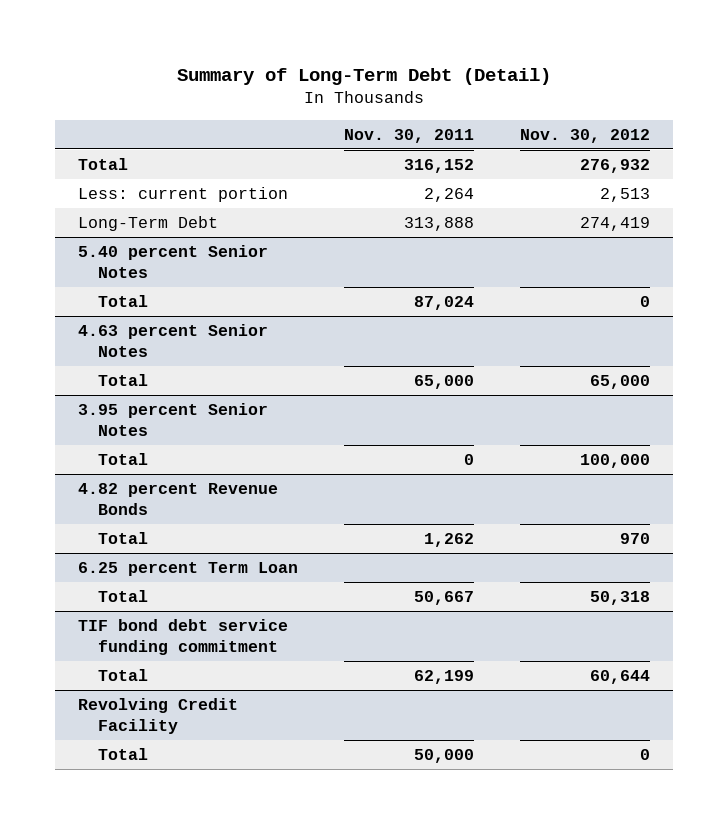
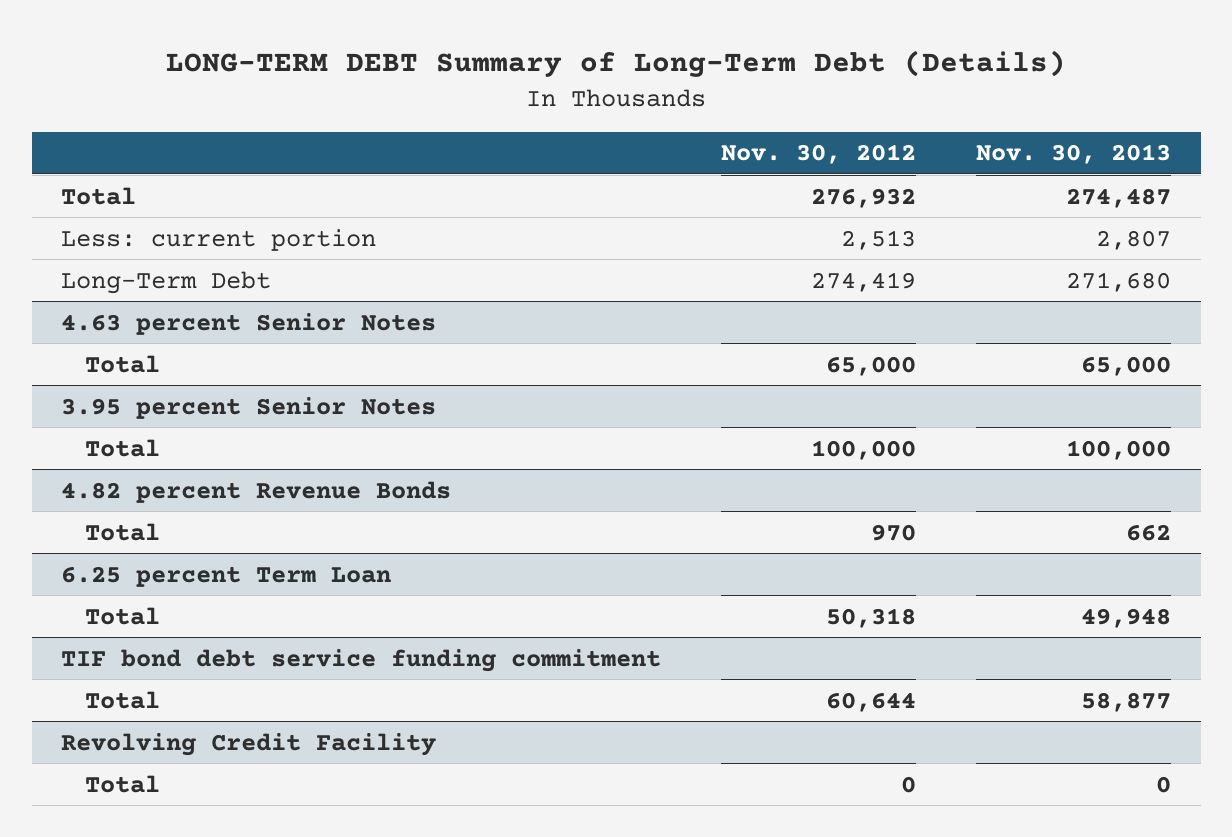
[176,67,551,85] Summary of Long-Term Debt (Detail) -> [166,50,1067,78] LONG-TERM DEBT Summary of Long-Term Debt (Details)
[343,128,474,143] Nov. 30, 2011 -> none
none -> [975,144,1171,165] Nov. 30, 2013
[77,245,268,278] 5.40 percent Senior Notes -> none
[98,295,149,308] Total -> none

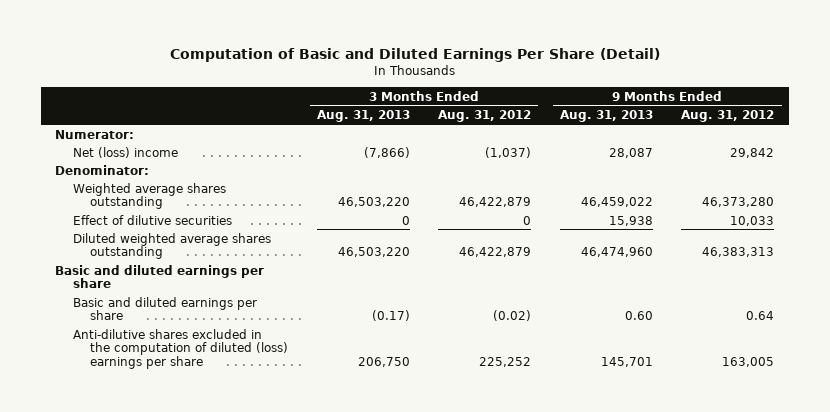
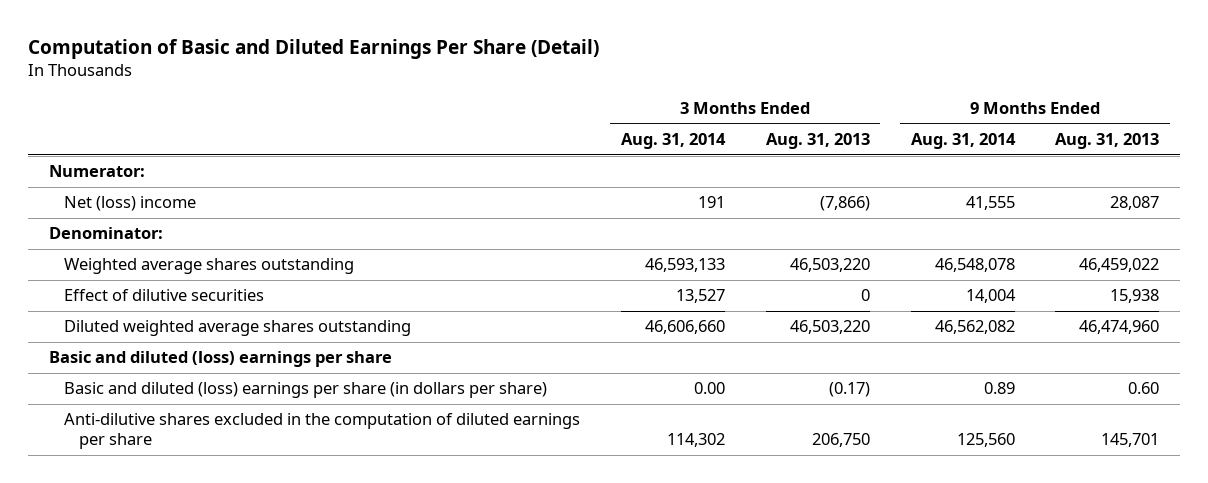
[438,110,532,123] Aug. 31, 2012 -> none
[681,110,775,123] Aug. 31, 2012 -> none
none -> [620,133,726,150] Aug. 31, 2014
none -> [910,133,1016,150] Aug. 31, 2014
[55,264,265,289] Basic and diluted earnings per share -> [48,351,392,368] Basic and diluted (loss) earnings per share
[72,296,257,321] Basic and diluted earnings per share -> [63,382,547,399] Basic and diluted (loss) earnings per share (in dollars per share)
[72,328,289,370] Anti-dilutive shares excluded in the computation of diluted (loss) earnings per share -> [63,413,580,450] Anti-dilutive shares excluded in the computation of diluted earnings per share

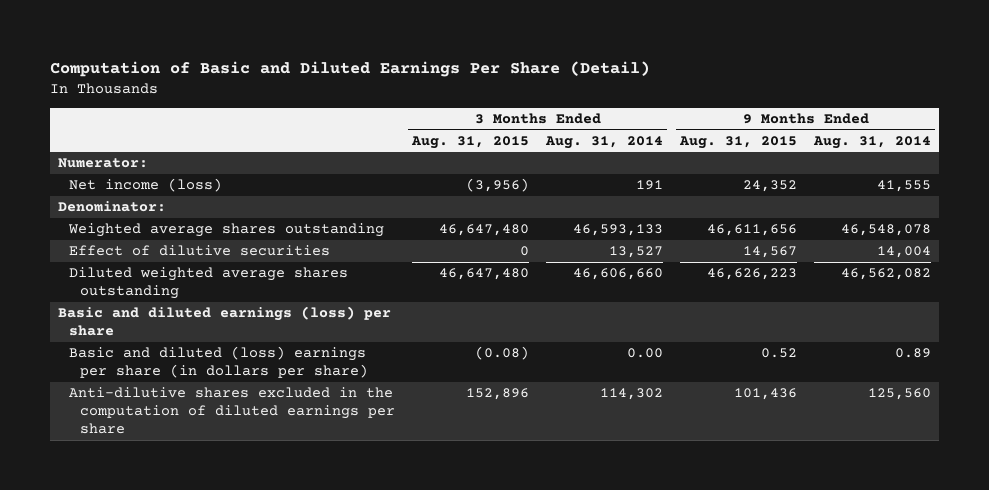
[765,133,870,150] Aug. 31, 2013 -> none
[1055,133,1160,150] Aug. 31, 2013 -> none
none -> [411,135,530,149] Aug. 31, 2015
none -> [679,135,798,149] Aug. 31, 2015
[63,196,196,212] Net (loss) income -> [69,178,223,193] Net income (loss)
[48,351,392,368] Basic and diluted (loss) earnings per share -> [58,306,392,337] Basic and diluted earnings (loss) per share

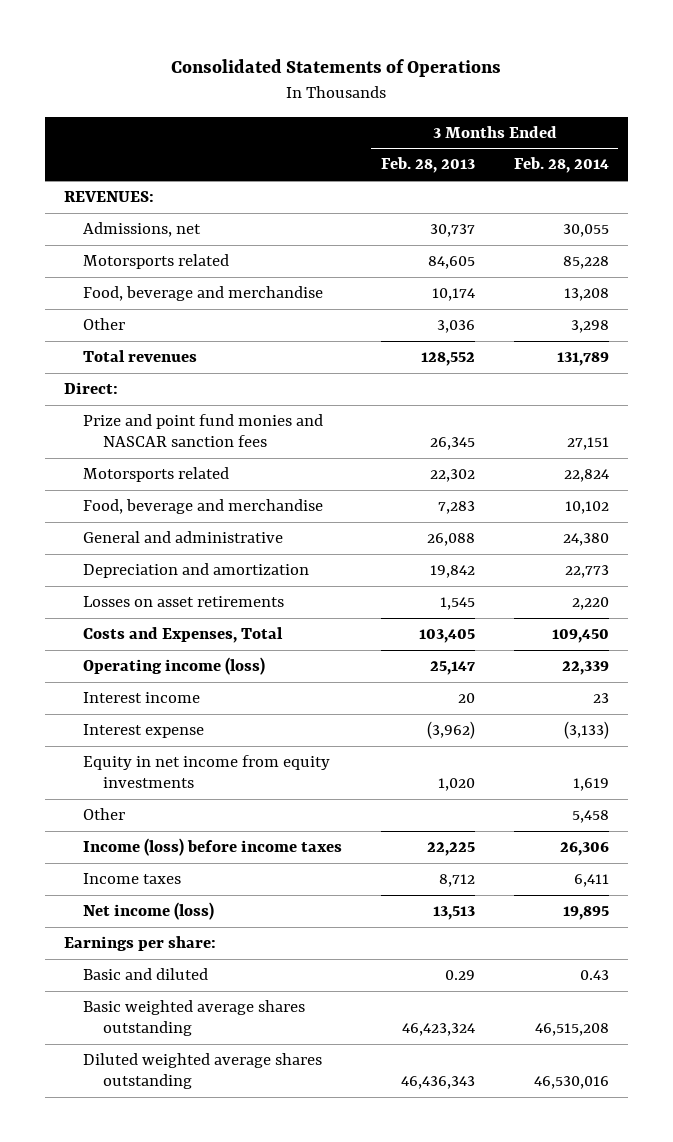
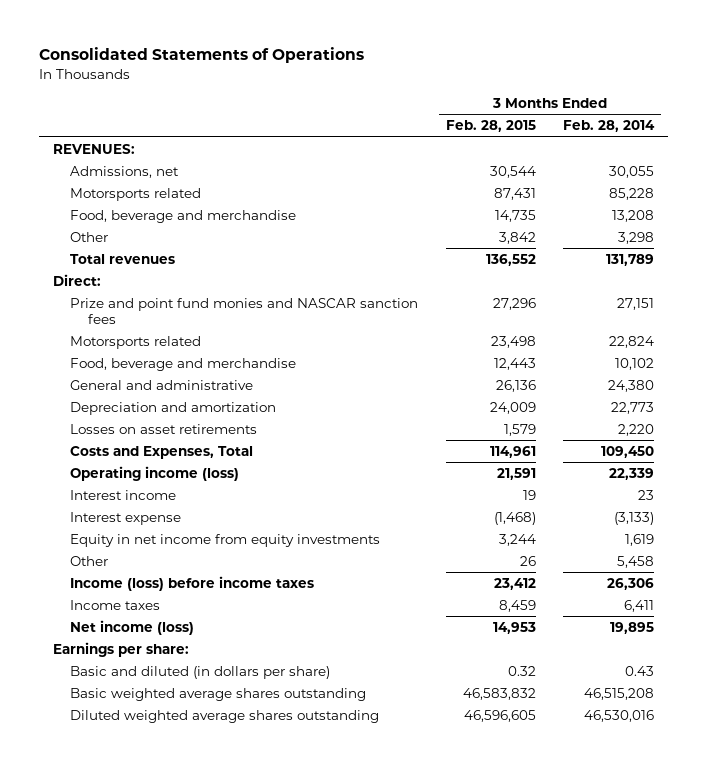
[381,157,476,174] Feb. 28, 2013 -> none
none -> [445,120,536,133] Feb. 28, 2015
[83,968,209,981] Basic and diluted -> [70,665,331,679] Basic and diluted (in dollars per share)

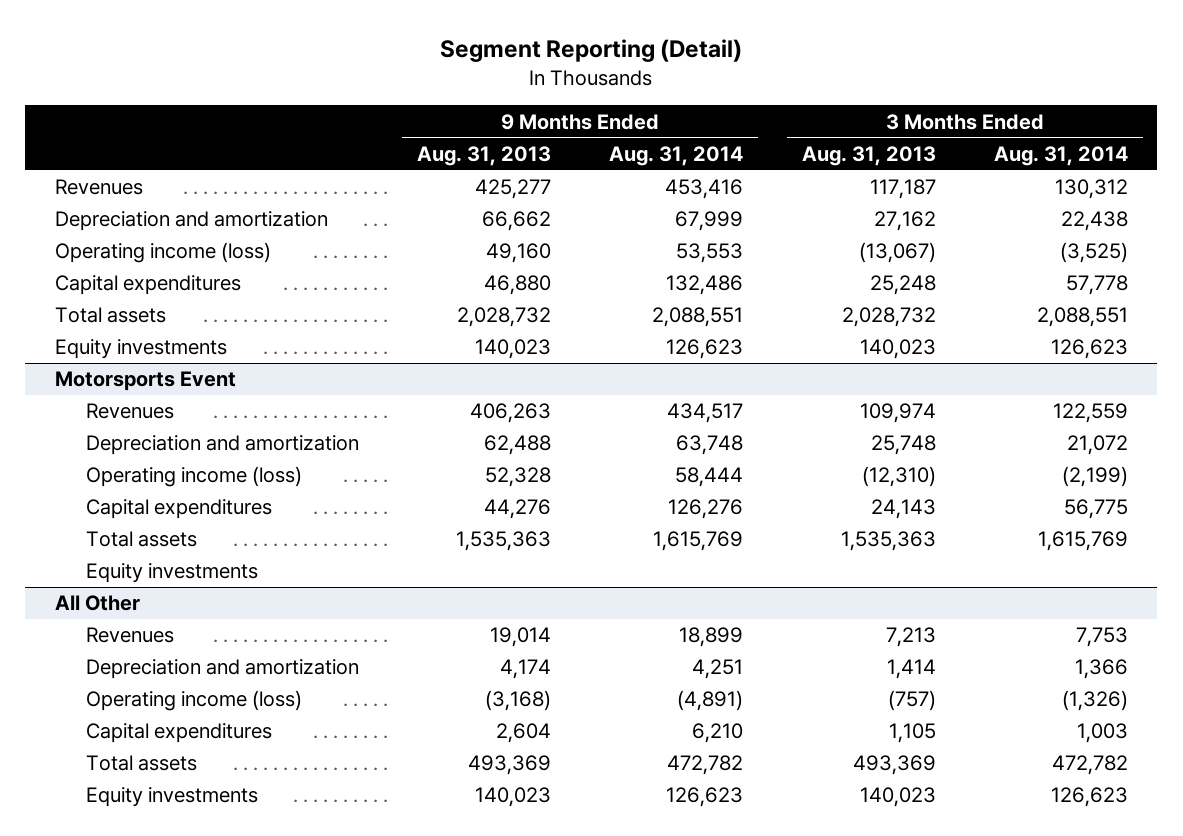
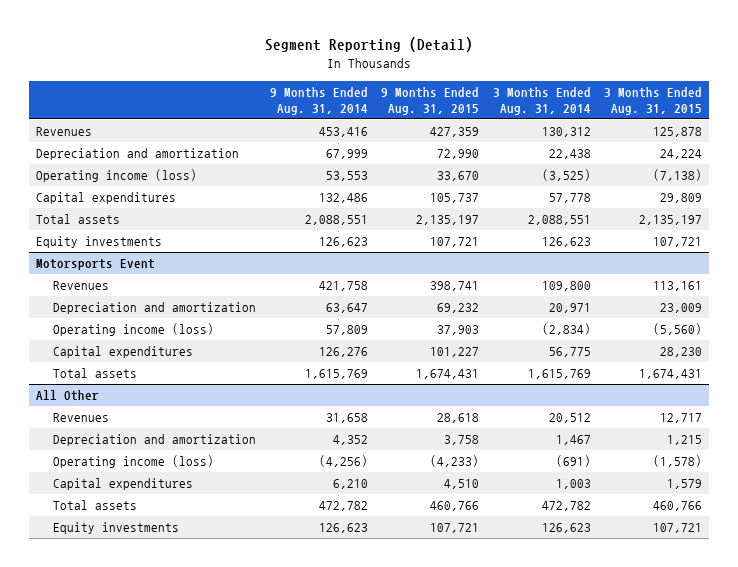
[417,145,552,166] Aug. 31, 2013 -> none
[801,145,936,166] Aug. 31, 2013 -> none
none -> [381,86,480,115] 9 Months Ended Aug. 31, 2015
none -> [604,86,703,115] 3 Months Ended Aug. 31, 2015
[667,403,744,424] 434,517 -> [318,281,368,292] 421,758
[1053,403,1129,424] 122,559 -> [541,281,591,292] 109,800
[676,435,744,456] 63,748 -> [325,303,368,314] 63,647
[1067,435,1129,456] 21,072 -> [548,303,591,314] 20,971
[675,467,744,488] 58,444 -> [325,325,368,336] 57,809
[1062,466,1129,488] (2,199) -> [541,323,591,336] (2,834)
[85,563,258,584] Equity investments -> none
[679,627,744,648] 18,899 -> [325,413,368,424] 31,658
[1076,627,1129,648] 7,753 -> [548,413,591,424] 20,512
[692,659,744,680] 4,251 -> [332,435,368,446] 4,352
[1075,659,1129,680] 1,366 -> [555,435,591,446] 1,467
[677,690,744,712] (4,891) -> [318,455,368,468] (4,256)
[1062,690,1129,712] (1,326) -> [555,455,591,468] (691)

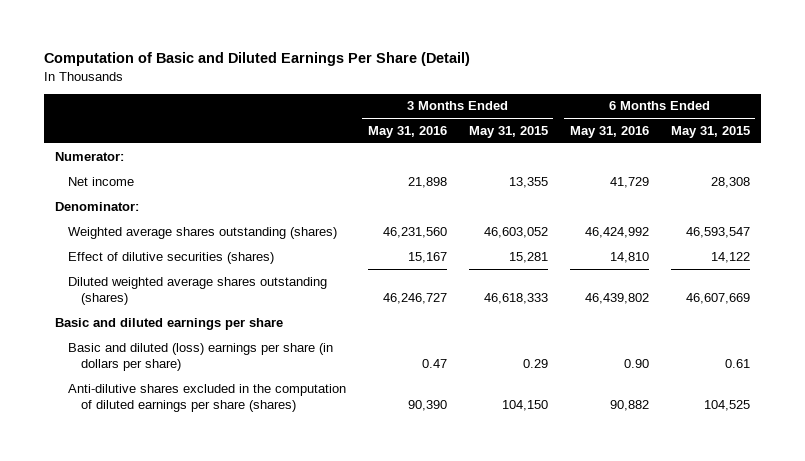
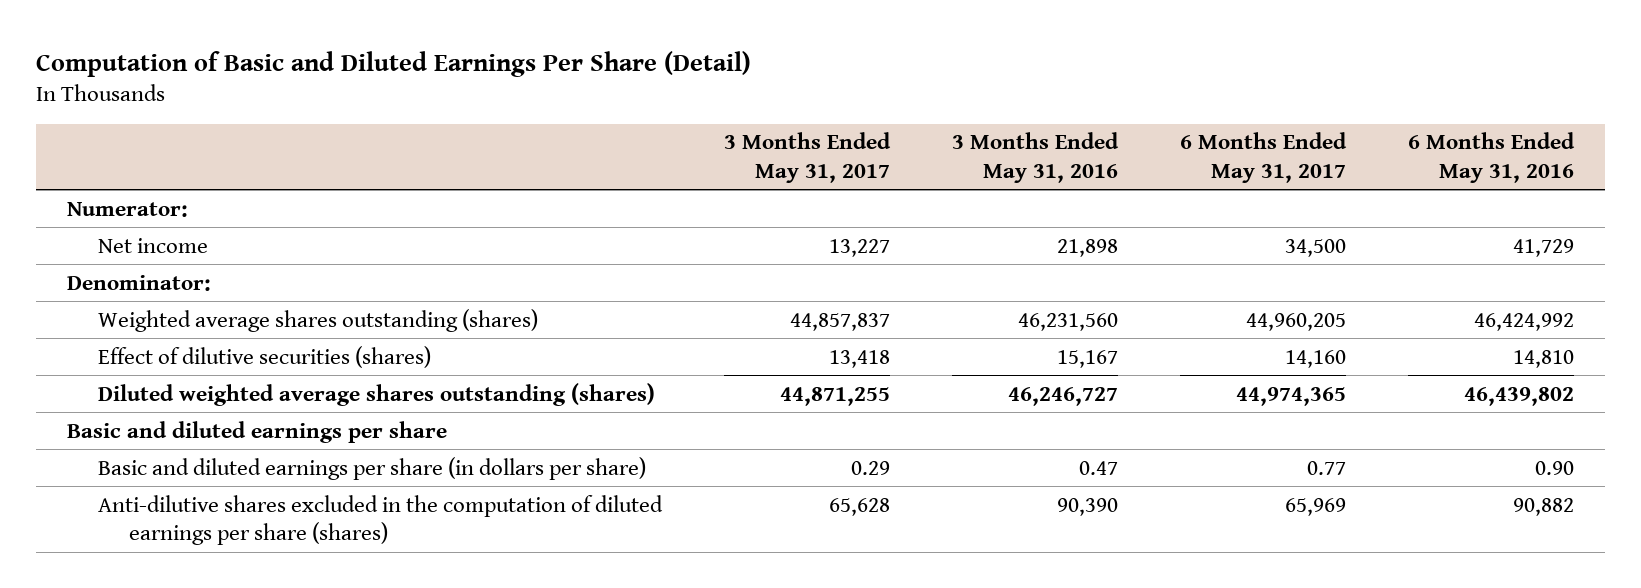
[468,125,548,138] May 31, 2015 -> none
[670,125,750,138] May 31, 2015 -> none
none -> [723,132,891,183] 3 Months Ended May 31, 2017
none -> [1179,132,1347,183] 6 Months Ended May 31, 2017
[67,342,333,372] Basic and diluted (loss) earnings per share (in dollars per share) -> [97,456,646,480] Basic and diluted earnings per share (in dollars per share)

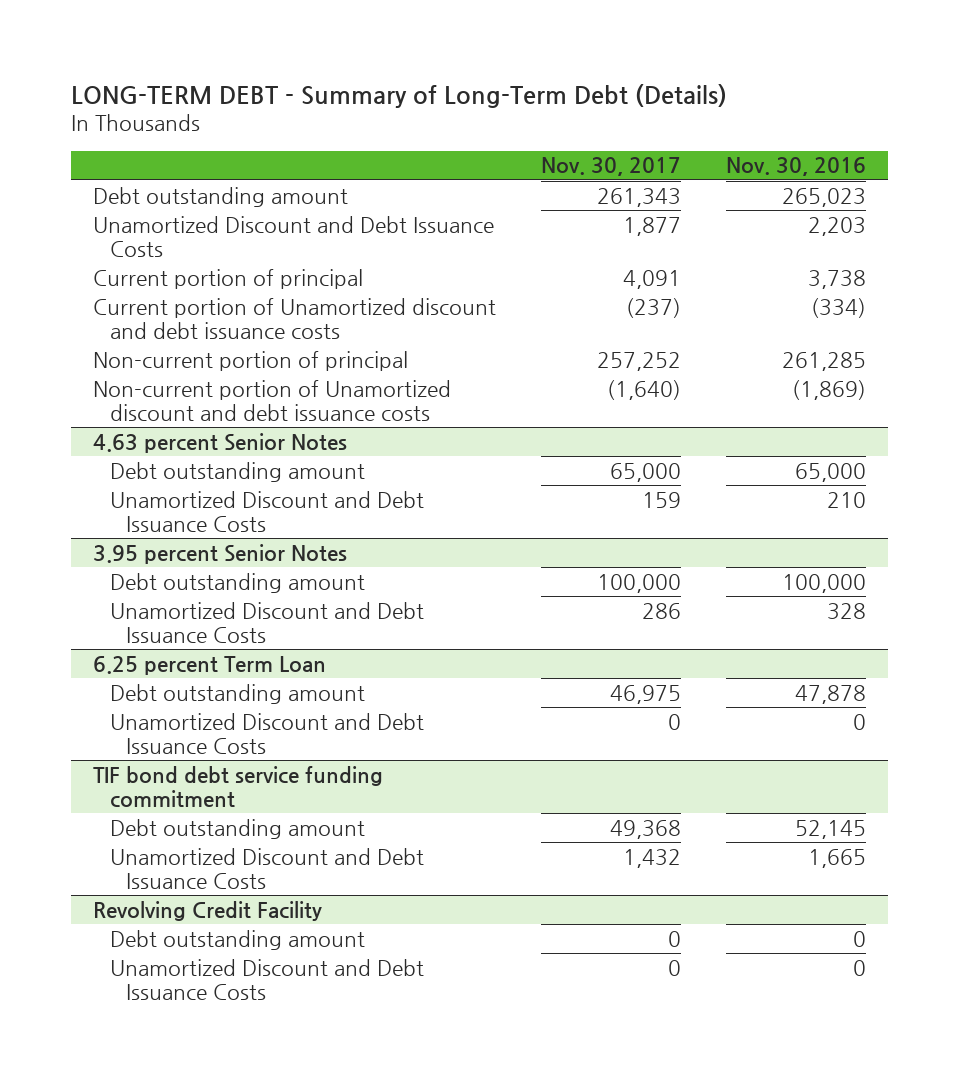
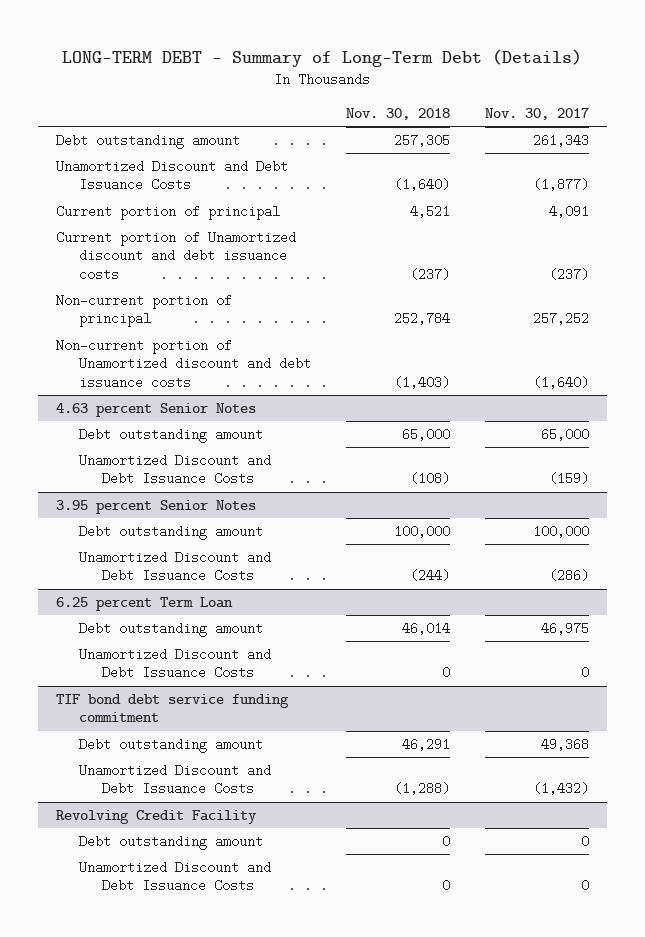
[725,157,866,177] Nov. 30, 2016 -> none
none -> [346,108,451,121] Nov. 30, 2018
[623,216,682,236] 1,877 -> [533,178,590,192] (1,877)
[642,491,682,508] 159 -> [549,472,590,486] (159)
[642,602,682,619] 286 -> [549,569,590,583] (286)
[623,848,682,868] 1,432 -> [533,782,590,796] (1,432)

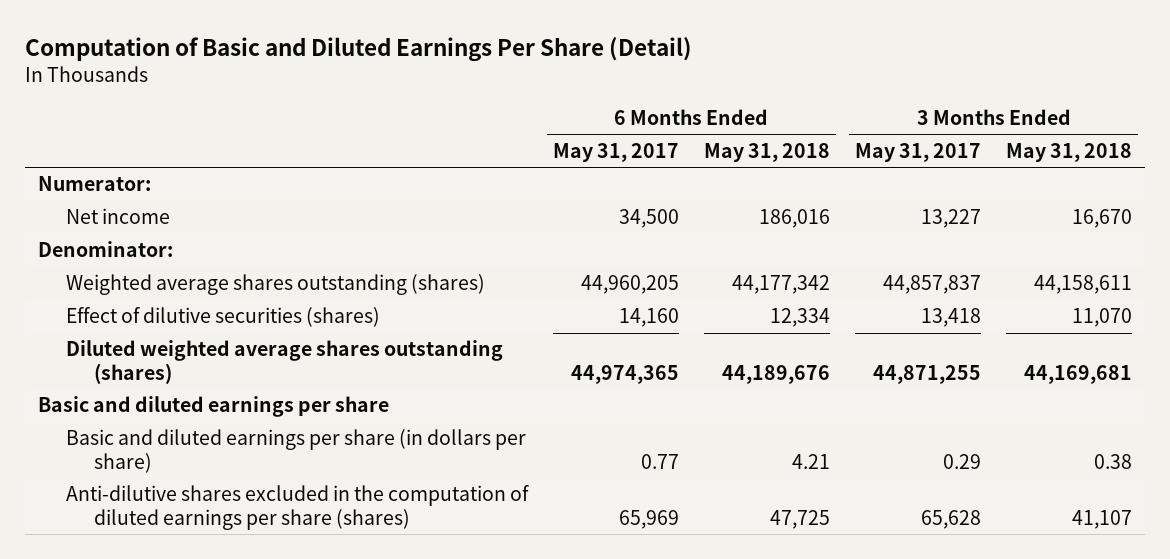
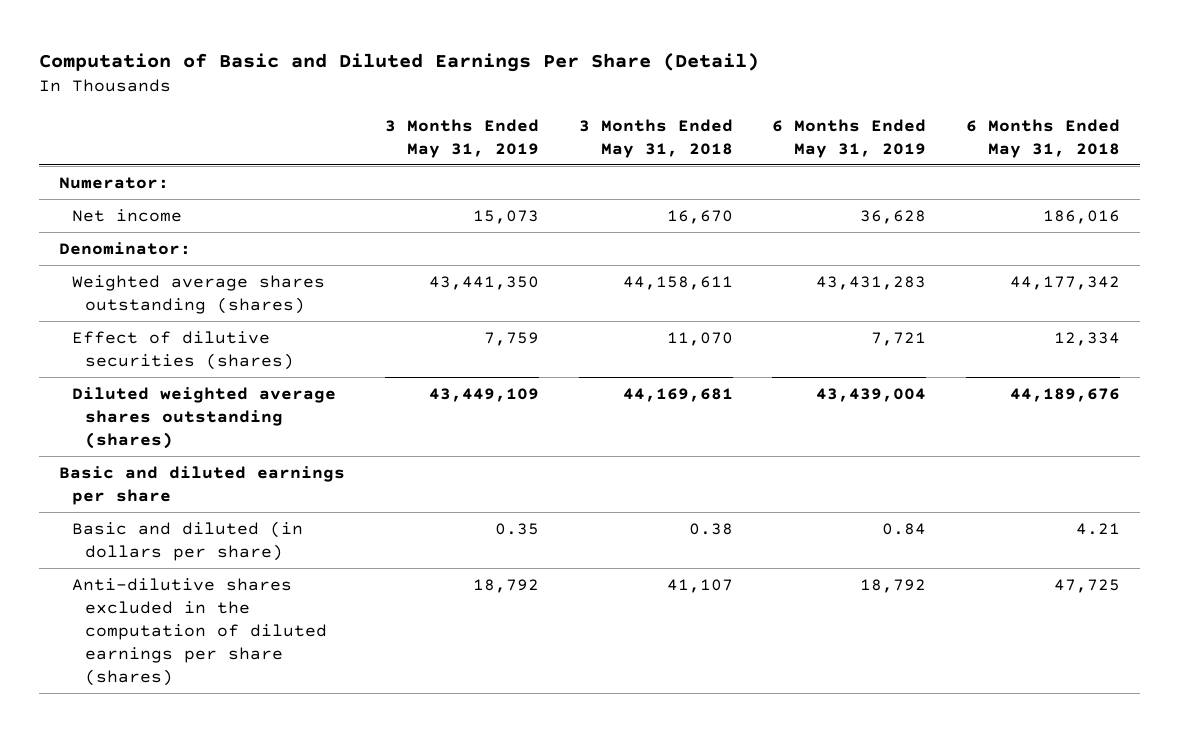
[552,142,679,162] May 31, 2017 -> none
[855,142,982,162] May 31, 2017 -> none
none -> [384,118,539,158] 3 Months Ended May 31, 2019
none -> [772,118,927,158] 6 Months Ended May 31, 2019
[65,429,526,473] Basic and diluted earnings per share (in dollars per share) -> [72,520,304,561] Basic and diluted (in dollars per share)

